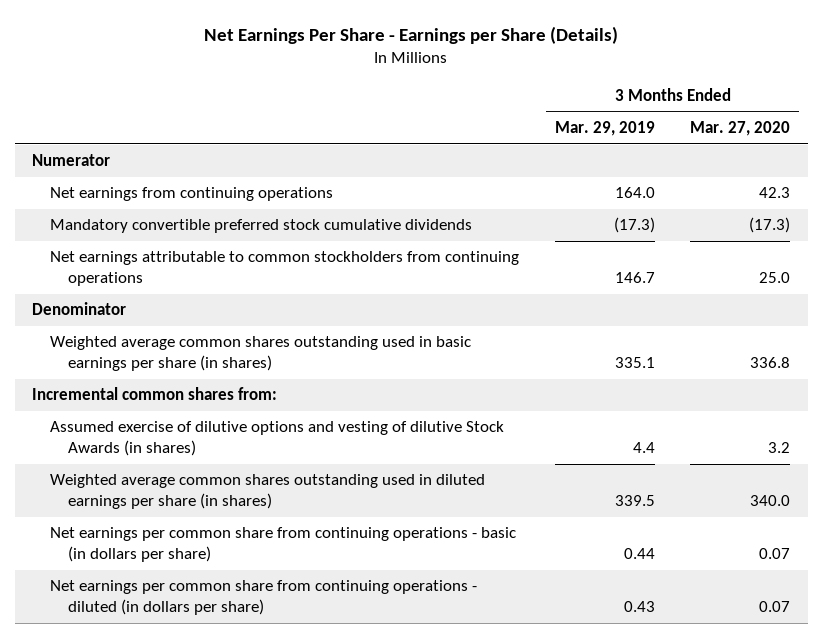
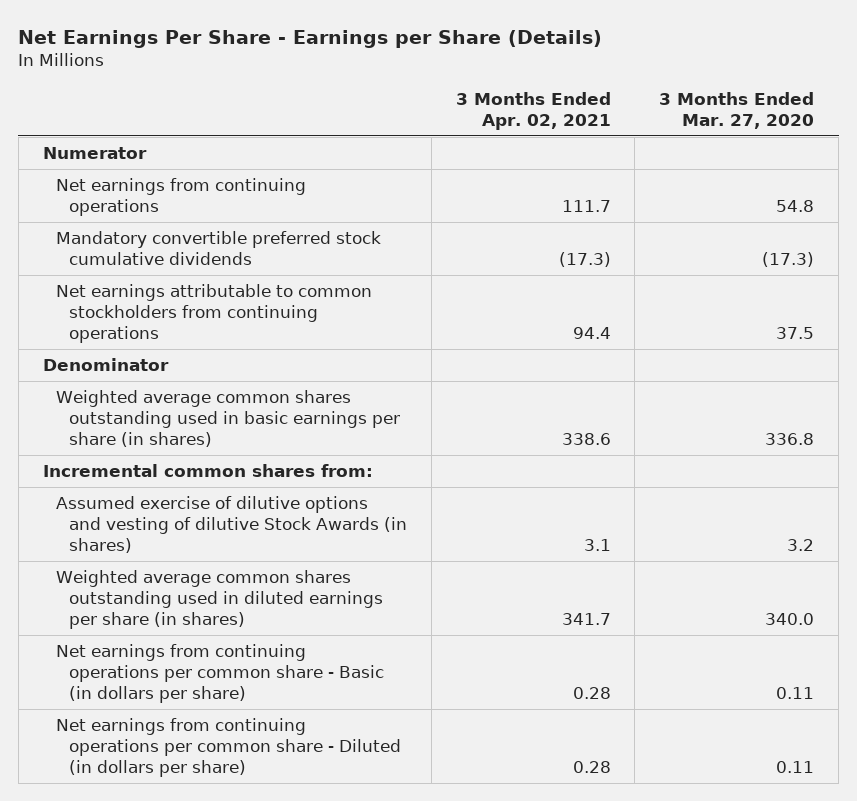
[554,120,655,136] Mar. 29, 2019 -> none
none -> [455,91,611,130] 3 Months Ended Apr. 02, 2021
[759,187,791,199] 42.3 -> [776,199,815,212] 54.8
[759,272,791,284] 25.0 -> [776,326,815,339] 37.5
[50,527,517,563] Net earnings per common share from continuing operations - basic (in dollars per share) -> [55,643,384,703] Net earnings from continuing operations per common share - Basic (in dollars per share)
[759,548,791,560] 0.07 -> [776,686,815,699] 0.11
[50,580,478,616] Net earnings per common share from continuing operations - diluted (in dollars per share) -> [55,717,401,777] Net earnings from continuing operations per common share - Diluted (in dollars per share)
[759,601,791,613] 0.07 -> [776,760,815,773] 0.11

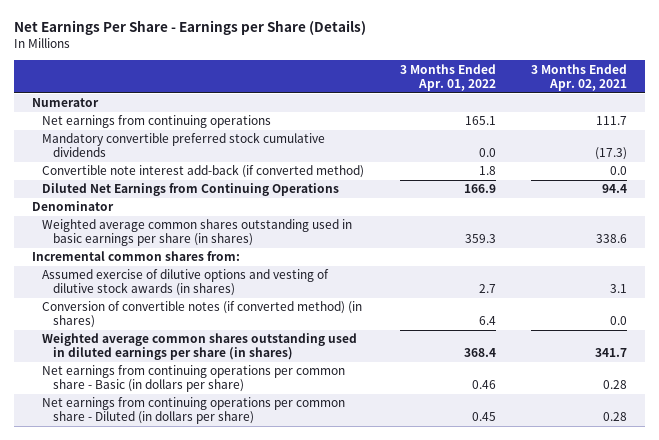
[659,91,815,129] 3 Months Ended Mar. 27, 2020 -> none
none -> [399,63,496,91] 3 Months Ended Apr. 01, 2022
none -> [42,164,365,179] Convertible note interest add-back (if converted method)
[55,283,372,343] Net earnings attributable to common stockholders from continuing operations -> [42,183,340,197] Diluted Net Earnings from Continuing Operations
[55,495,407,553] Assumed exercise of dilutive options and vesting of dilutive Stock Awards (in shares) -> [42,269,330,297] Assumed exercise of dilutive options and vesting of dilutive stock awards (in shares)
none -> [42,301,363,329] Conversion of convertible notes (if converted method) (in shares)

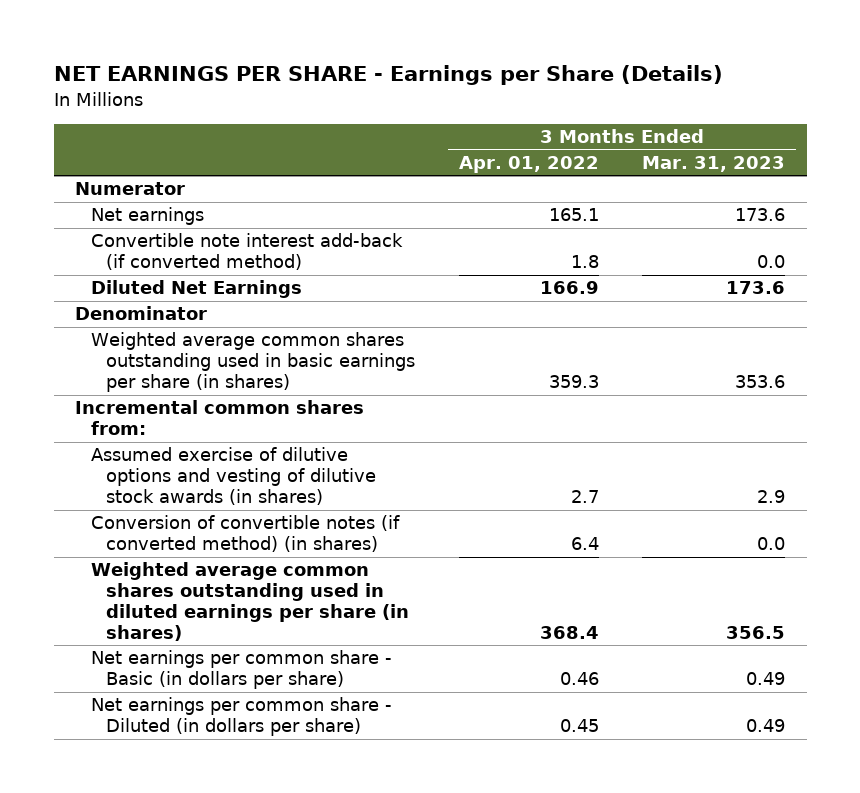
[13,20,366,36] Net Earnings Per Share - Earnings per Share (Details) -> [53,65,723,86] NET EARNINGS PER SHARE - Earnings per Share (Details)
[531,63,628,91] 3 Months Ended Apr. 02, 2021 -> none
none -> [641,155,785,172] Mar. 31, 2023
[42,132,326,158] Mandatory convertible preferred stock cumulative dividends -> none
[42,115,272,129] Net earnings from continuing operations -> [90,207,204,226] Net earnings
[42,183,340,197] Diluted Net Earnings from Continuing Operations -> [90,280,302,299] Diluted Net Earnings
[42,365,346,393] Net earnings from continuing operations per common share - Basic (in dollars per share) -> [90,650,392,690] Net earnings per common share - Basic (in dollars per share)
[42,397,346,425] Net earnings from continuing operations per common share - Diluted (in dollars per share) -> [90,697,392,737] Net earnings per common share - Diluted (in dollars per share)

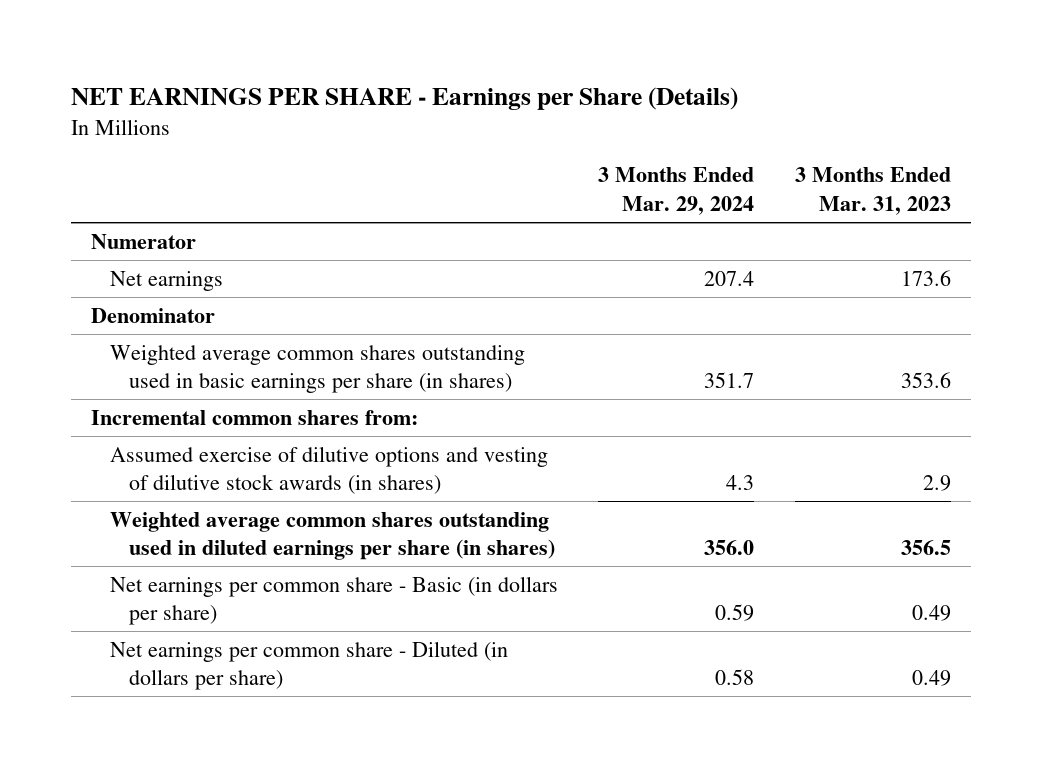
[458,155,599,173] Apr. 01, 2022 -> none
none -> [598,167,755,215] 3 Months Ended Mar. 29, 2024
[90,233,403,271] Convertible note interest add-back (if converted method) -> none
[90,280,302,299] Diluted Net Earnings -> none
[90,515,400,553] Conversion of convertible notes (if converted method) (in shares) -> none

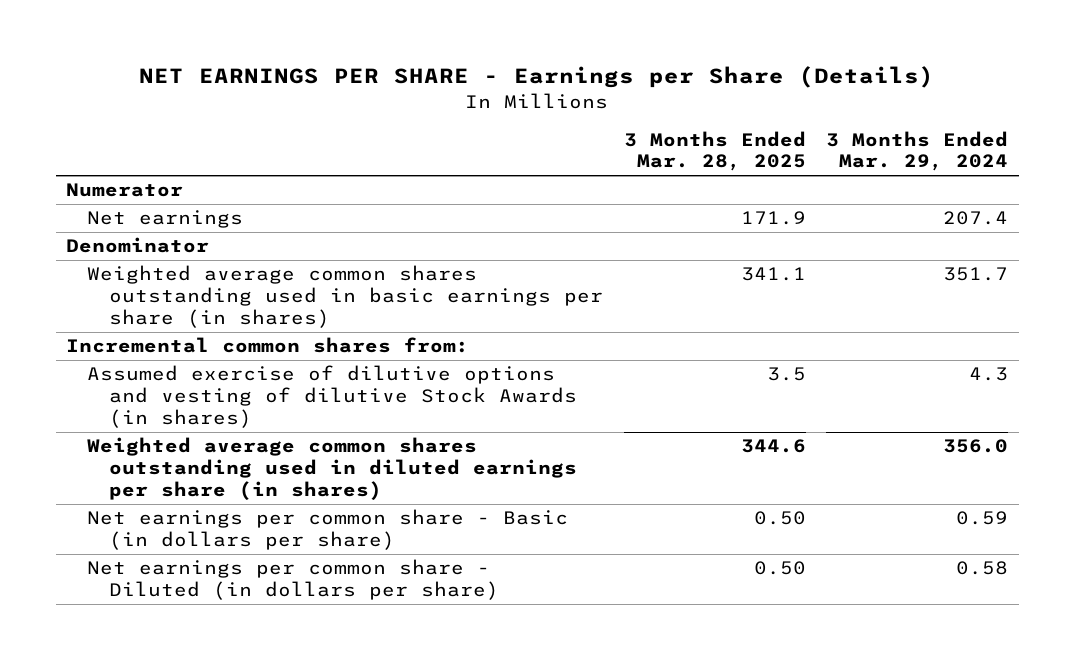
[794,167,951,215] 3 Months Ended Mar. 31, 2023 -> none
none -> [623,130,806,172] 3 Months Ended Mar. 28, 2025
[109,445,548,495] Assumed exercise of dilutive options and vesting of dilutive stock awards (in shares) -> [87,365,577,428] Assumed exercise of dilutive options and vesting of dilutive Stock Awards (in shares)

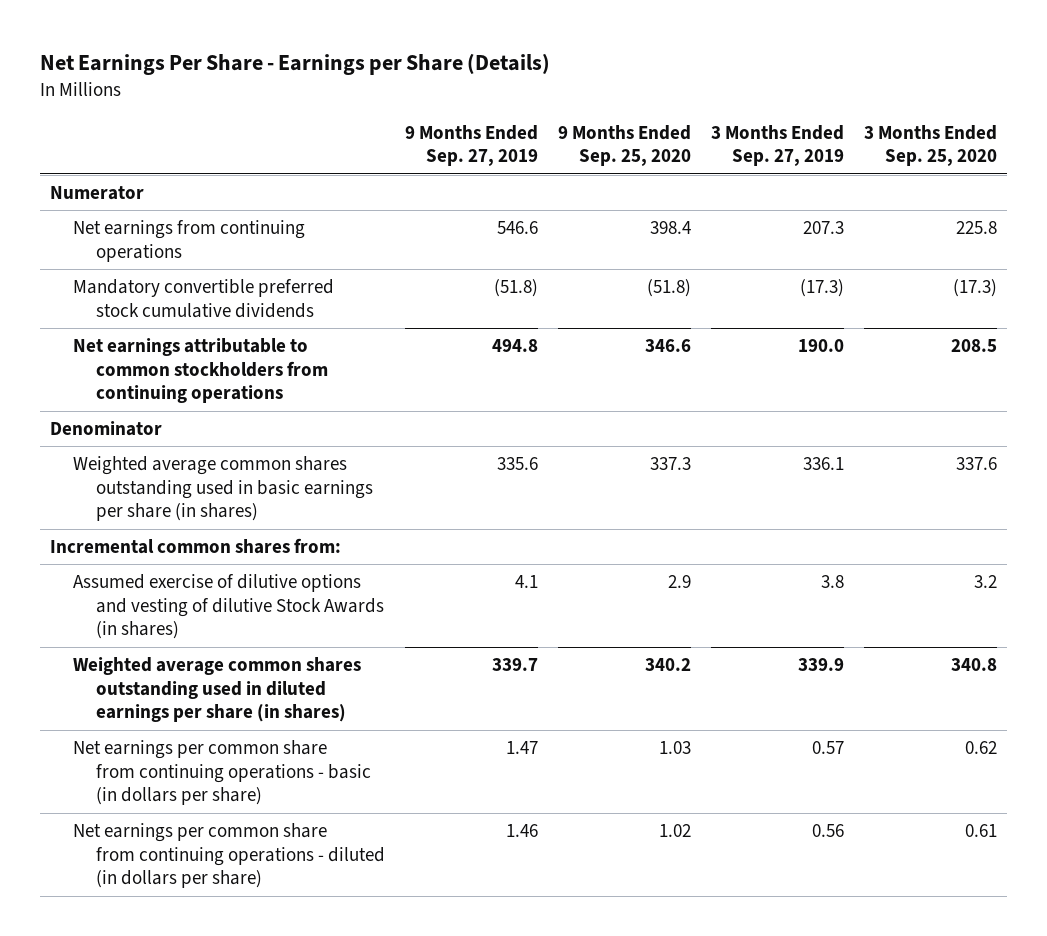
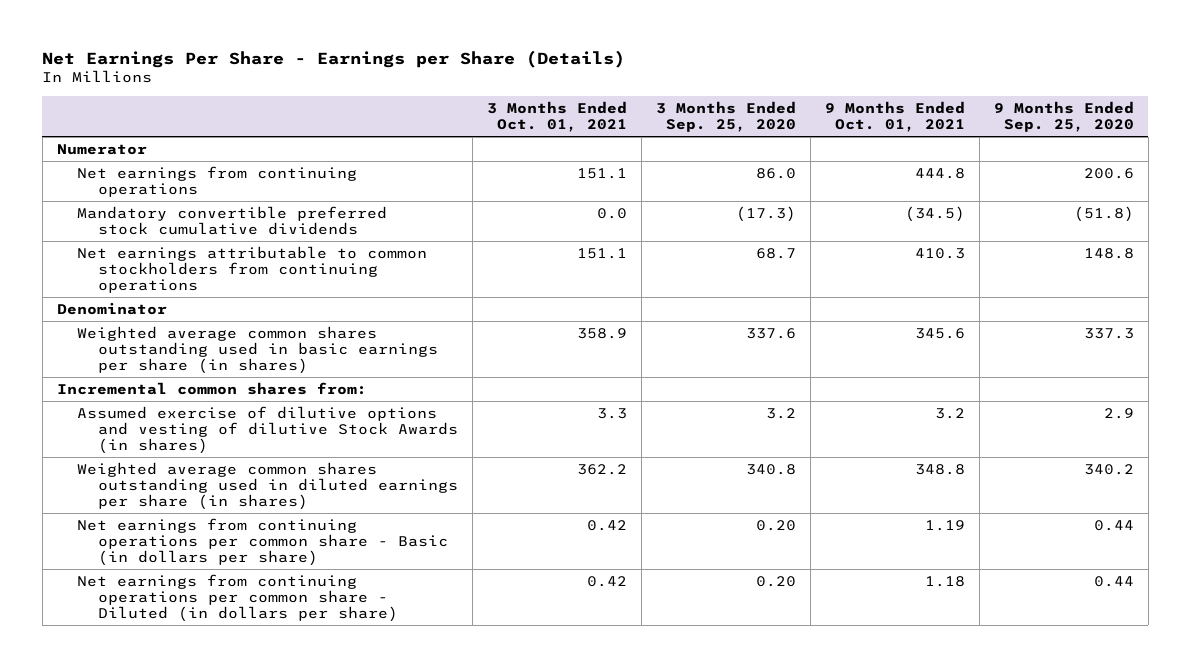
[405,124,539,167] 9 Months Ended Sep. 27, 2019 -> none
[711,124,845,167] 3 Months Ended Sep. 27, 2019 -> none
none -> [487,101,628,133] 3 Months Ended Oct. 01, 2021
none -> [824,101,965,133] 9 Months Ended Oct. 01, 2021
[650,220,692,234] 398.4 -> [1083,167,1134,179] 200.6
[956,220,998,234] 225.8 -> [756,167,797,179] 86.0
[645,338,692,352] 346.6 -> [1083,247,1134,259] 148.8
[951,338,998,352] 208.5 -> [756,247,797,259] 68.7
[73,739,372,806] Net earnings per common share from continuing operations - basic (in dollars per share) -> [77,517,449,566] Net earnings from continuing operations per common share - Basic (in dollars per share)
[659,740,692,754] 1.03 -> [1093,519,1134,531] 0.44
[965,740,998,754] 0.62 -> [756,519,797,531] 0.20
[73,822,386,889] Net earnings per common share from continuing operations - diluted (in dollars per share) -> [77,573,399,622] Net earnings from continuing operations per common share - Diluted (in dollars per share)
[659,823,692,837] 1.02 -> [1093,575,1134,587] 0.44
[965,823,998,837] 0.61 -> [756,575,797,587] 0.20

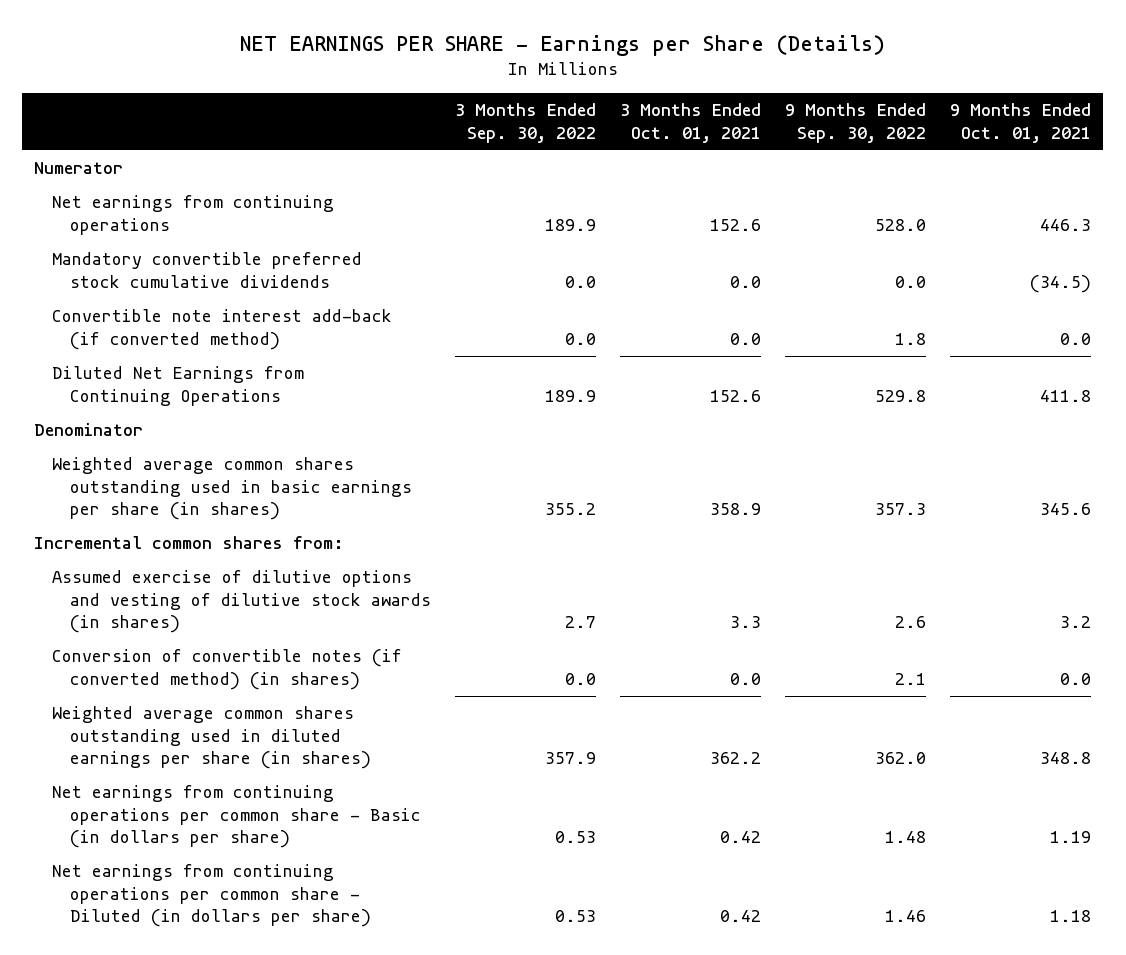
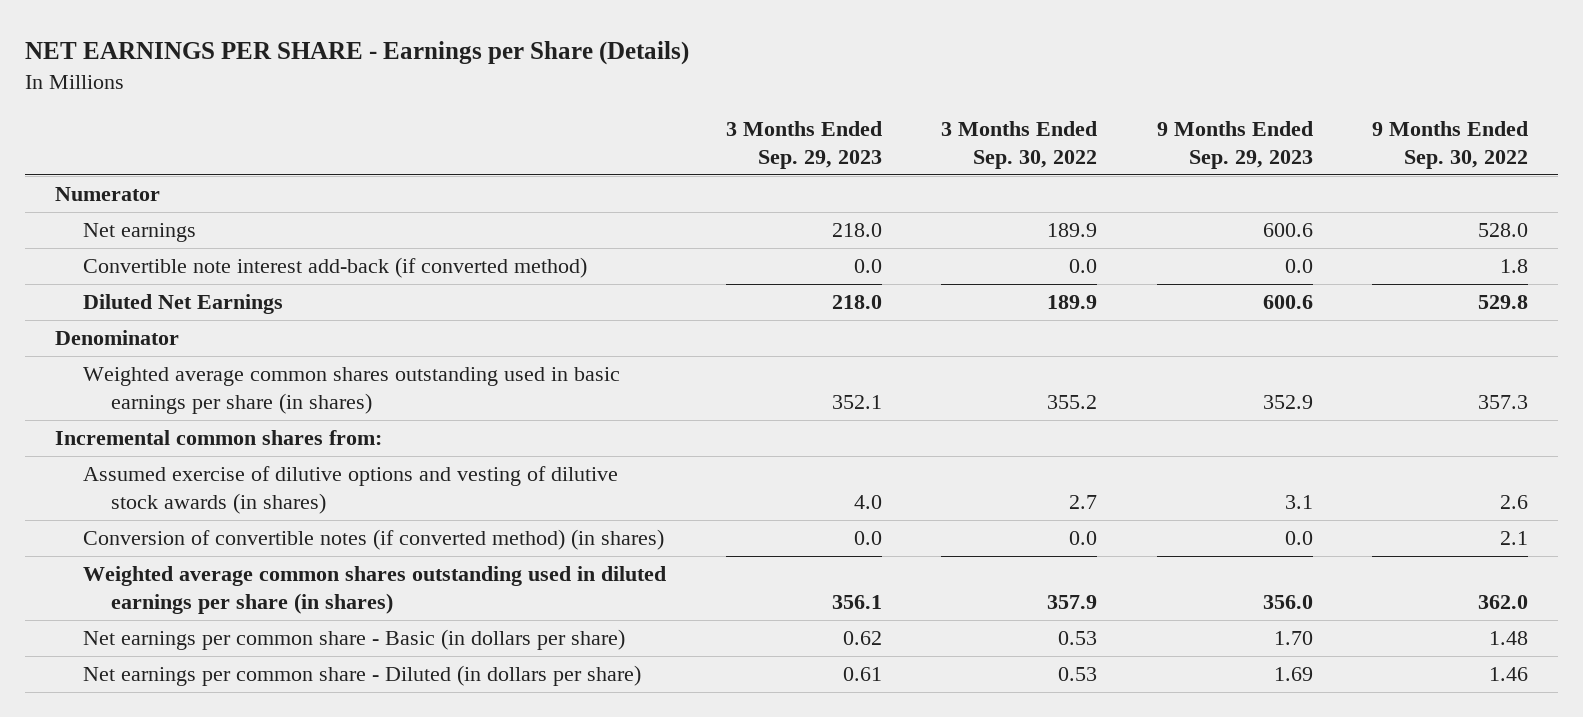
[620,103,762,143] 3 Months Ended Oct. 01, 2021 -> none
[950,103,1092,143] 9 Months Ended Oct. 01, 2021 -> none
none -> [725,120,882,169] 3 Months Ended Sep. 29, 2023
none -> [1156,120,1313,169] 9 Months Ended Sep. 29, 2023
[52,252,363,288] Mandatory convertible preferred stock cumulative dividends -> none
[52,195,335,235] Net earnings from continuing operations -> [82,223,196,243] Net earnings
[52,366,305,406] Diluted Net Earnings from Continuing Operations -> [82,294,283,315] Diluted Net Earnings
[52,785,422,849] Net earnings from continuing operations per common share - Basic (in dollars per share) -> [82,629,625,651] Net earnings per common share - Basic (in dollars per share)
[52,864,372,928] Net earnings from continuing operations per common share - Diluted (in dollars per share) -> [82,665,641,687] Net earnings per common share - Diluted (in dollars per share)

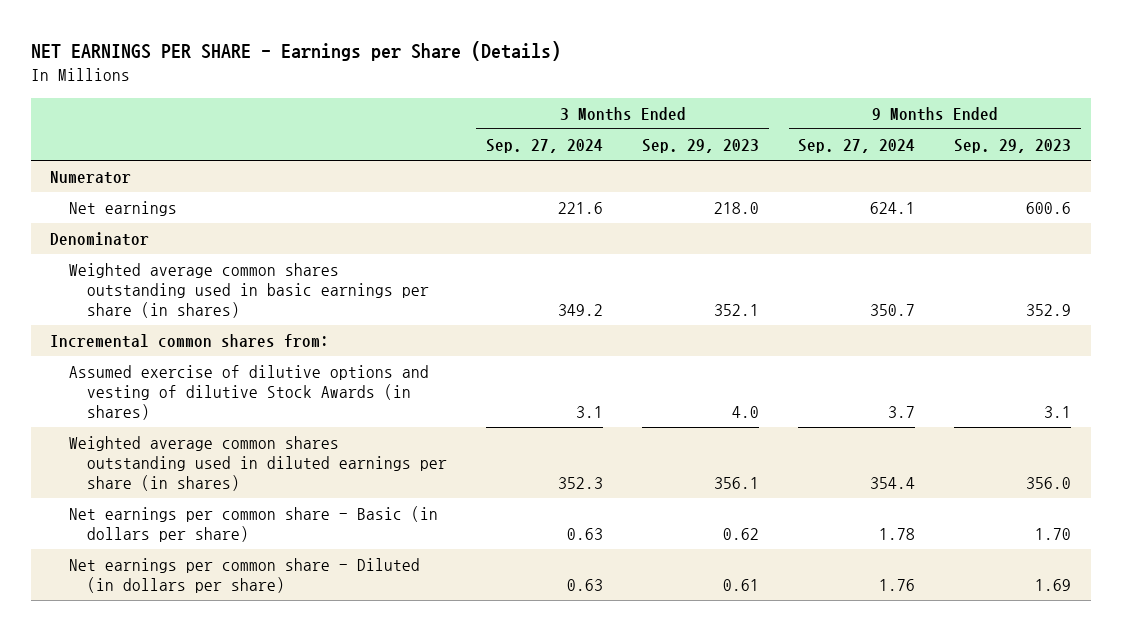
[941,120,1098,169] 3 Months Ended Sep. 30, 2022 -> none
[1372,120,1529,169] 9 Months Ended Sep. 30, 2022 -> none
none -> [486,138,604,153] Sep. 27, 2024
none -> [798,138,916,153] Sep. 27, 2024
[82,257,587,279] Convertible note interest add-back (if converted method) -> none
[82,294,283,315] Diluted Net Earnings -> none
[82,529,664,551] Conversion of convertible notes (if converted method) (in shares) -> none
[82,466,618,515] Assumed exercise of dilutive options and vesting of dilutive stock awards (in shares) -> [68,365,429,421] Assumed exercise of dilutive options and vesting of dilutive Stock Awards (in shares)

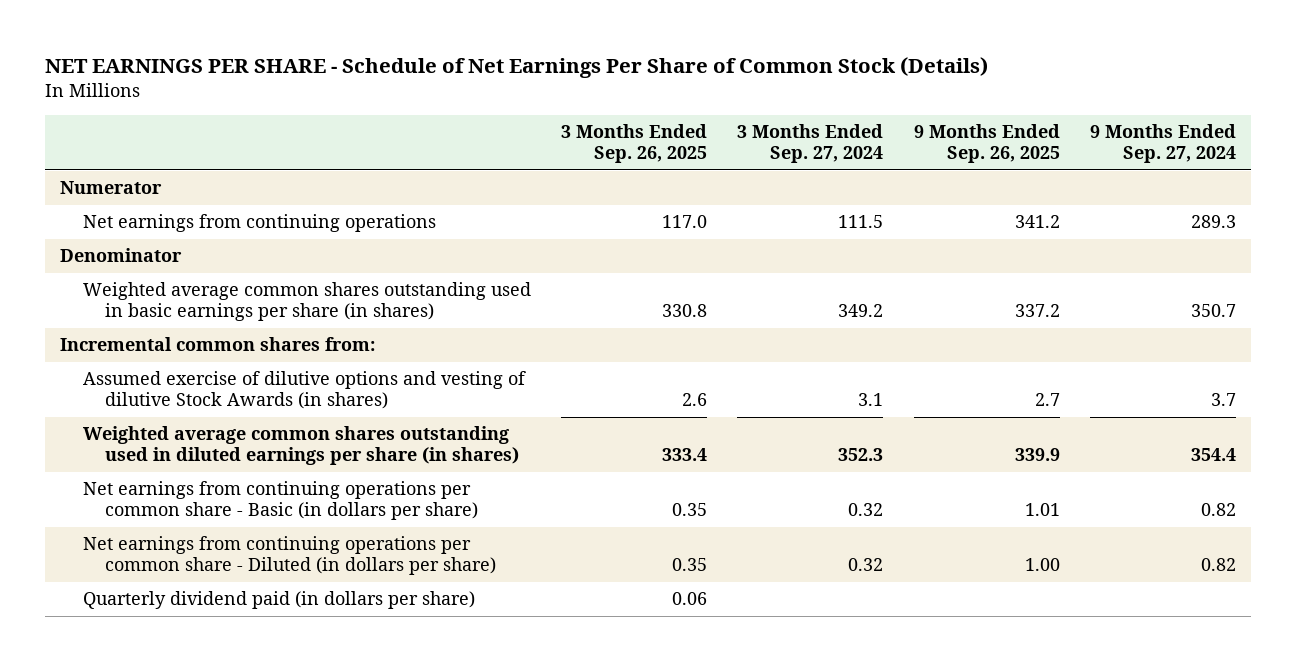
[30,41,561,62] NET EARNINGS PER SHARE - Earnings per Share (Details) -> [45,56,989,78] NET EARNINGS PER SHARE - Schedule of Net Earnings Per Share of Common Stock (Details)
[642,138,760,153] Sep. 29, 2023 -> none
[954,138,1072,153] Sep. 29, 2023 -> none
none -> [560,123,707,164] 3 Months Ended Sep. 26, 2025
none -> [913,123,1060,164] 9 Months Ended Sep. 26, 2025
[68,201,177,217] Net earnings -> [82,214,436,233] Net earnings from continuing operations
[558,202,604,215] 221.6 -> [838,215,884,229] 111.5
[870,202,916,215] 624.1 -> [1190,215,1236,229] 289.3
[68,506,438,543] Net earnings per common share - Basic (in dollars per share) -> [82,481,478,521] Net earnings from continuing operations per common share - Basic (in dollars per share)
[567,528,604,541] 0.63 -> [848,503,884,517] 0.32
[879,528,916,541] 1.78 -> [1200,503,1236,517] 0.82
[68,558,420,594] Net earnings per common share - Diluted (in dollars per share) -> [82,536,496,576] Net earnings from continuing operations per common share - Diluted (in dollars per share)
[567,579,604,592] 0.63 -> [848,558,884,572] 0.32
[879,579,916,592] 1.76 -> [1200,558,1236,572] 0.82
none -> [82,591,475,610] Quarterly dividend paid (in dollars per share)

